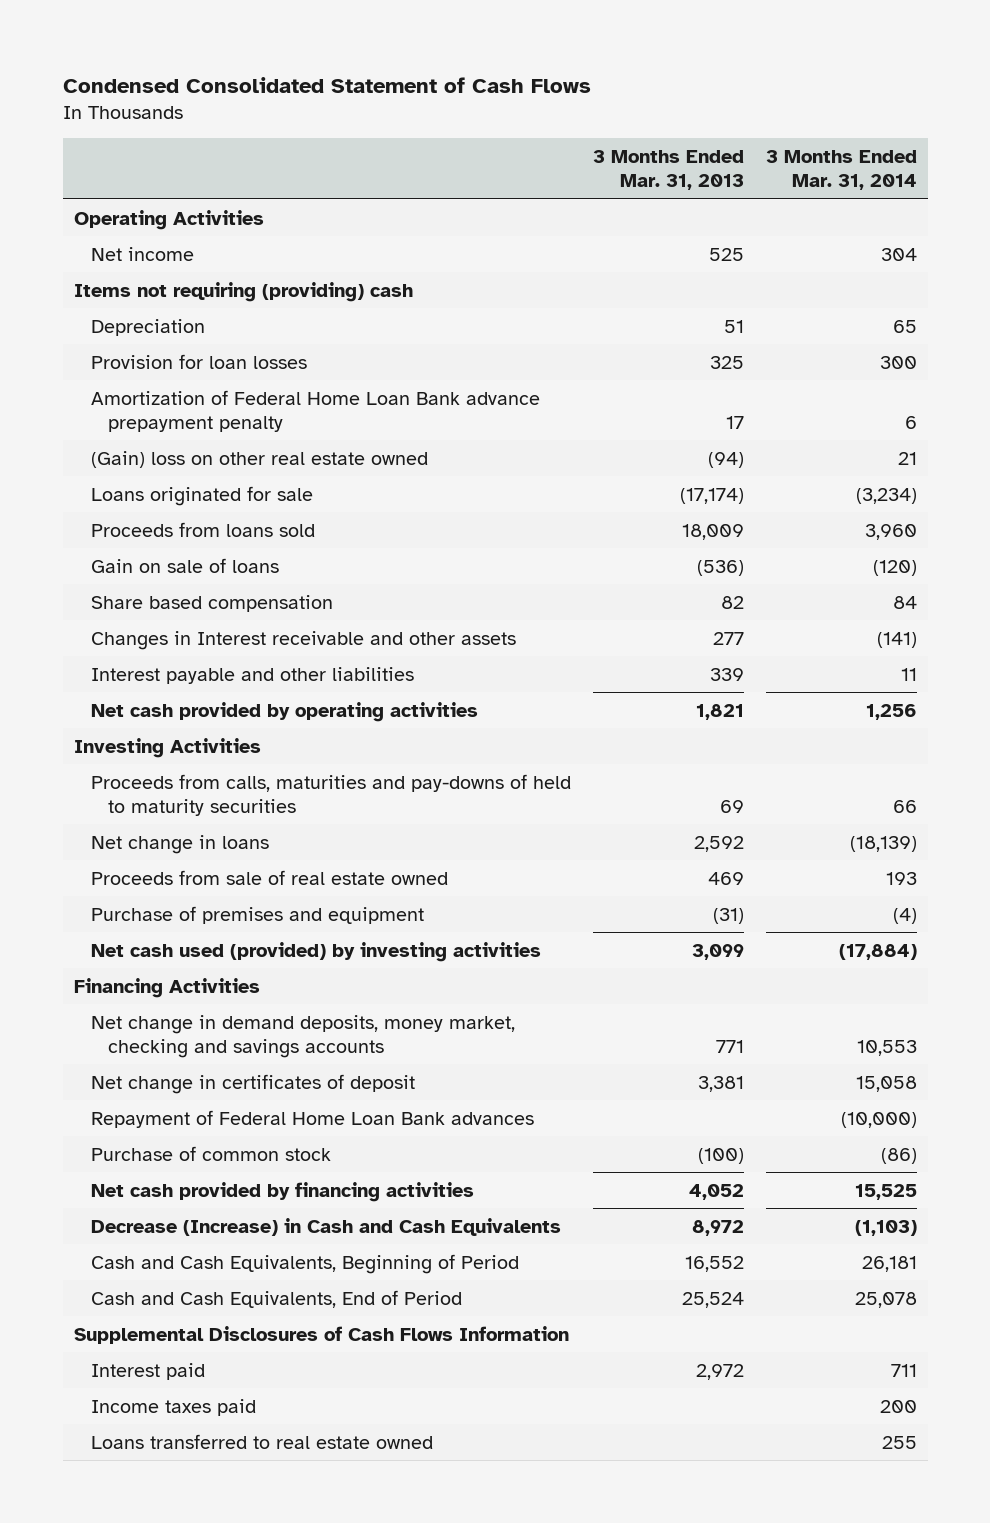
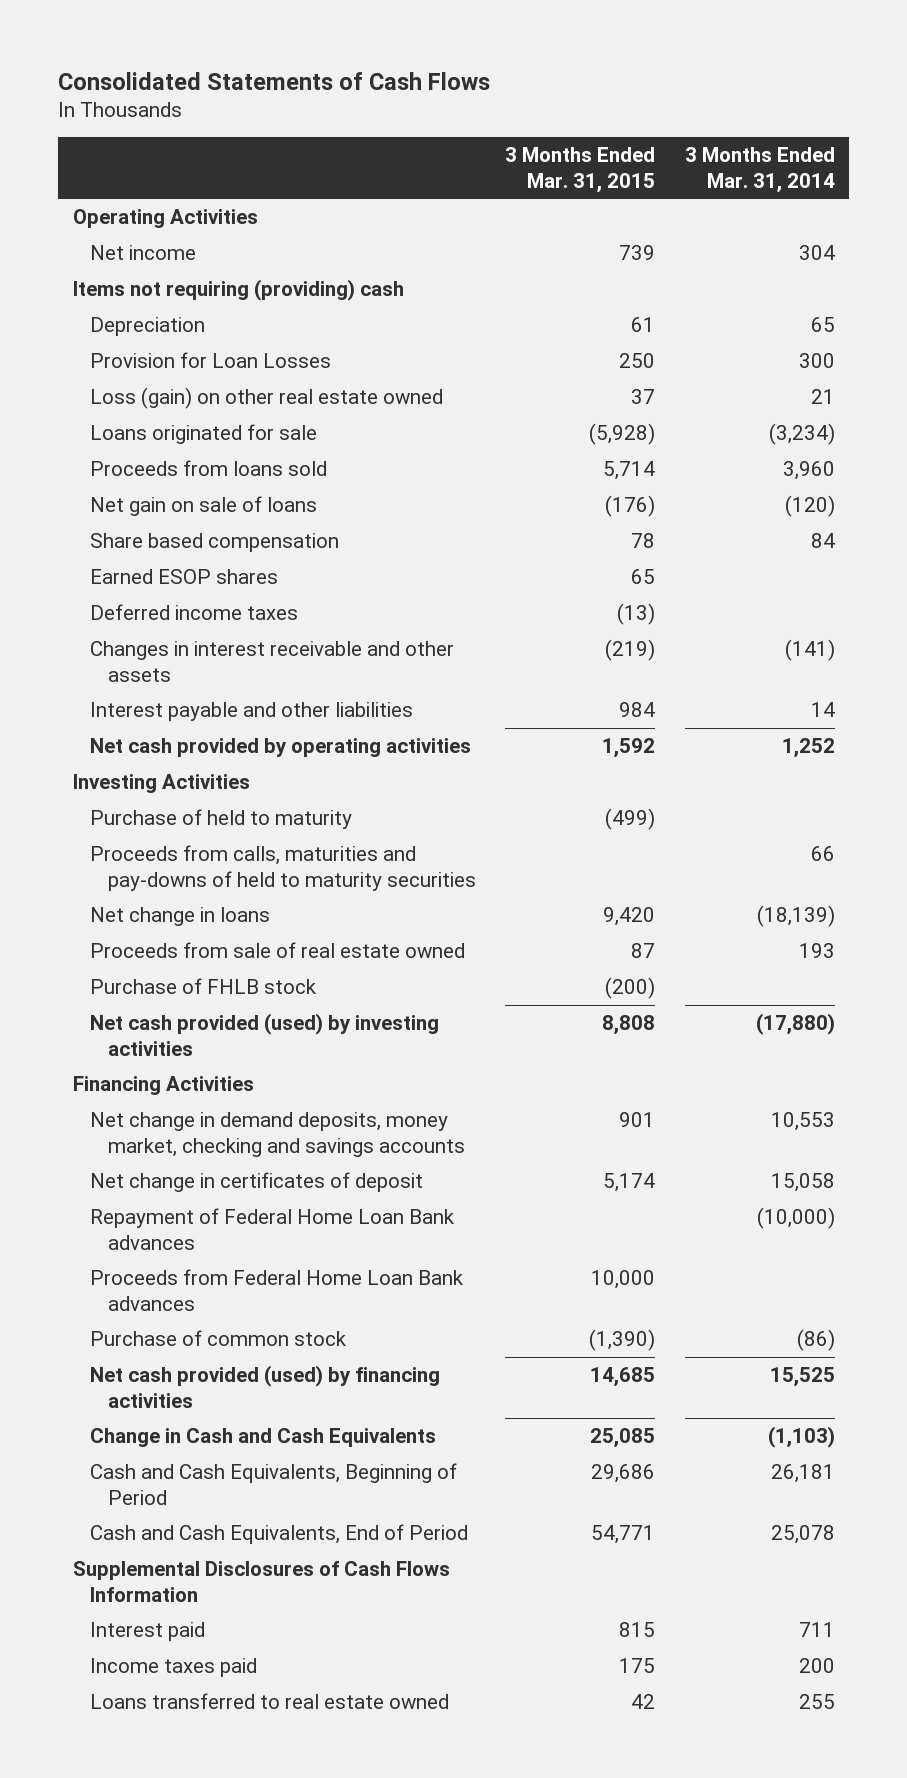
[62,76,591,93] Condensed Consolidated Statement of Cash Flows -> [58,71,491,90] Consolidated Statements of Cash Flows
[592,150,744,191] 3 Months Ended Mar. 31, 2013 -> none
none -> [505,147,656,193] 3 Months Ended Mar. 31, 2015
[90,389,540,432] Amortization of Federal Home Loan Bank advance prepayment penalty -> none
[90,353,307,369] Provision for loan losses -> [90,351,332,368] Provision for Loan Losses
[90,450,428,468] (Gain) loss on other real estate owned -> [90,386,444,409] Loss (gain) on other real estate owned
[90,557,279,573] Gain on sale of loans -> [90,495,318,516] Net gain on sale of loans
none -> [90,568,279,584] Earned ESOP shares
none -> [90,603,299,620] Deferred income taxes
[90,630,516,650] Changes in Interest receivable and other assets -> [90,640,455,682] Changes in interest receivable and other assets
[900,667,917,681] 11 -> [810,701,835,717] 14
[865,703,917,720] 1,256 -> [781,737,835,758] 1,252
none -> [90,808,353,829] Purchase of held to maturity
[90,905,424,924] Purchase of premises and equipment -> none
none -> [90,977,317,994] Purchase of FHLB stock
[90,941,541,962] Net cash used (provided) by investing activities -> [90,1012,440,1056] Net cash provided (used) by investing activities
[838,943,917,960] (17,884) -> [755,1012,835,1035] (17,880)
none -> [90,1268,464,1311] Proceeds from Federal Home Loan Bank advances
[90,1181,474,1202] Net cash provided by financing activities -> [90,1364,441,1408] Net cash provided (used) by financing activities
[90,1217,561,1236] Decrease (Increase) in Cash and Cash Equivalents -> [90,1427,437,1447] Change in Cash and Cash Equivalents

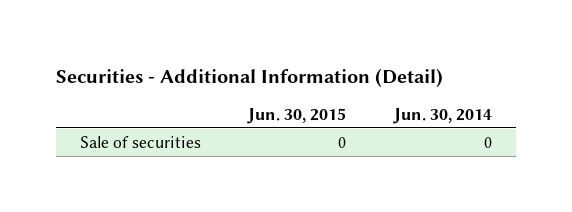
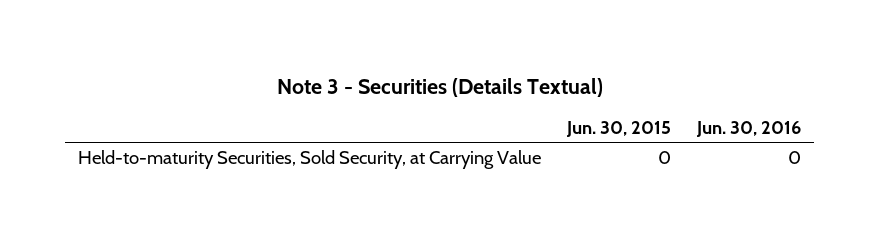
[56,68,444,89] Securities - Additional Information (Detail) -> [276,77,603,97] Note 3 - Securities (Details Textual)
[392,107,492,124] Jun. 30, 2014 -> none
none -> [696,120,802,137] Jun. 30, 2016
[79,136,201,149] Sale of securities -> [77,150,541,170] Held-to-maturity Securities, Sold Security, at Carrying Value

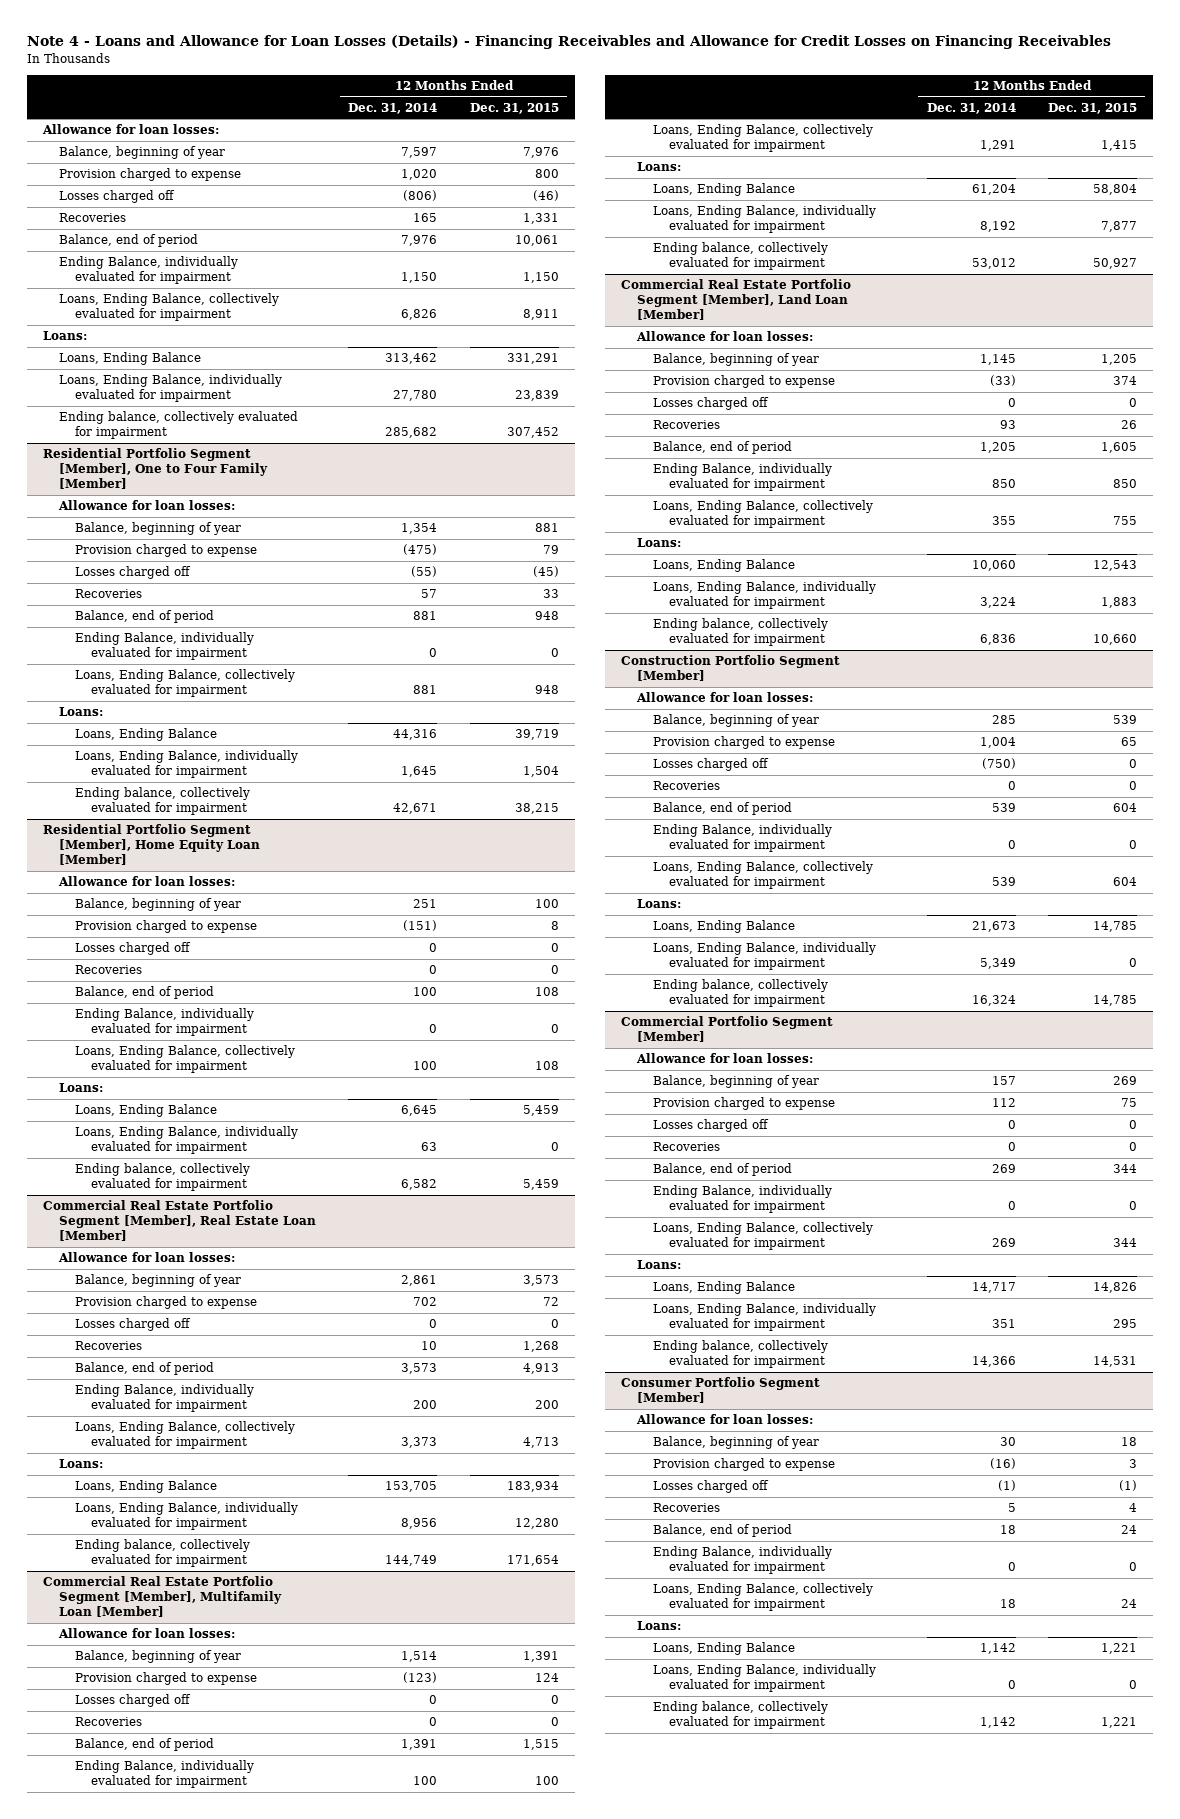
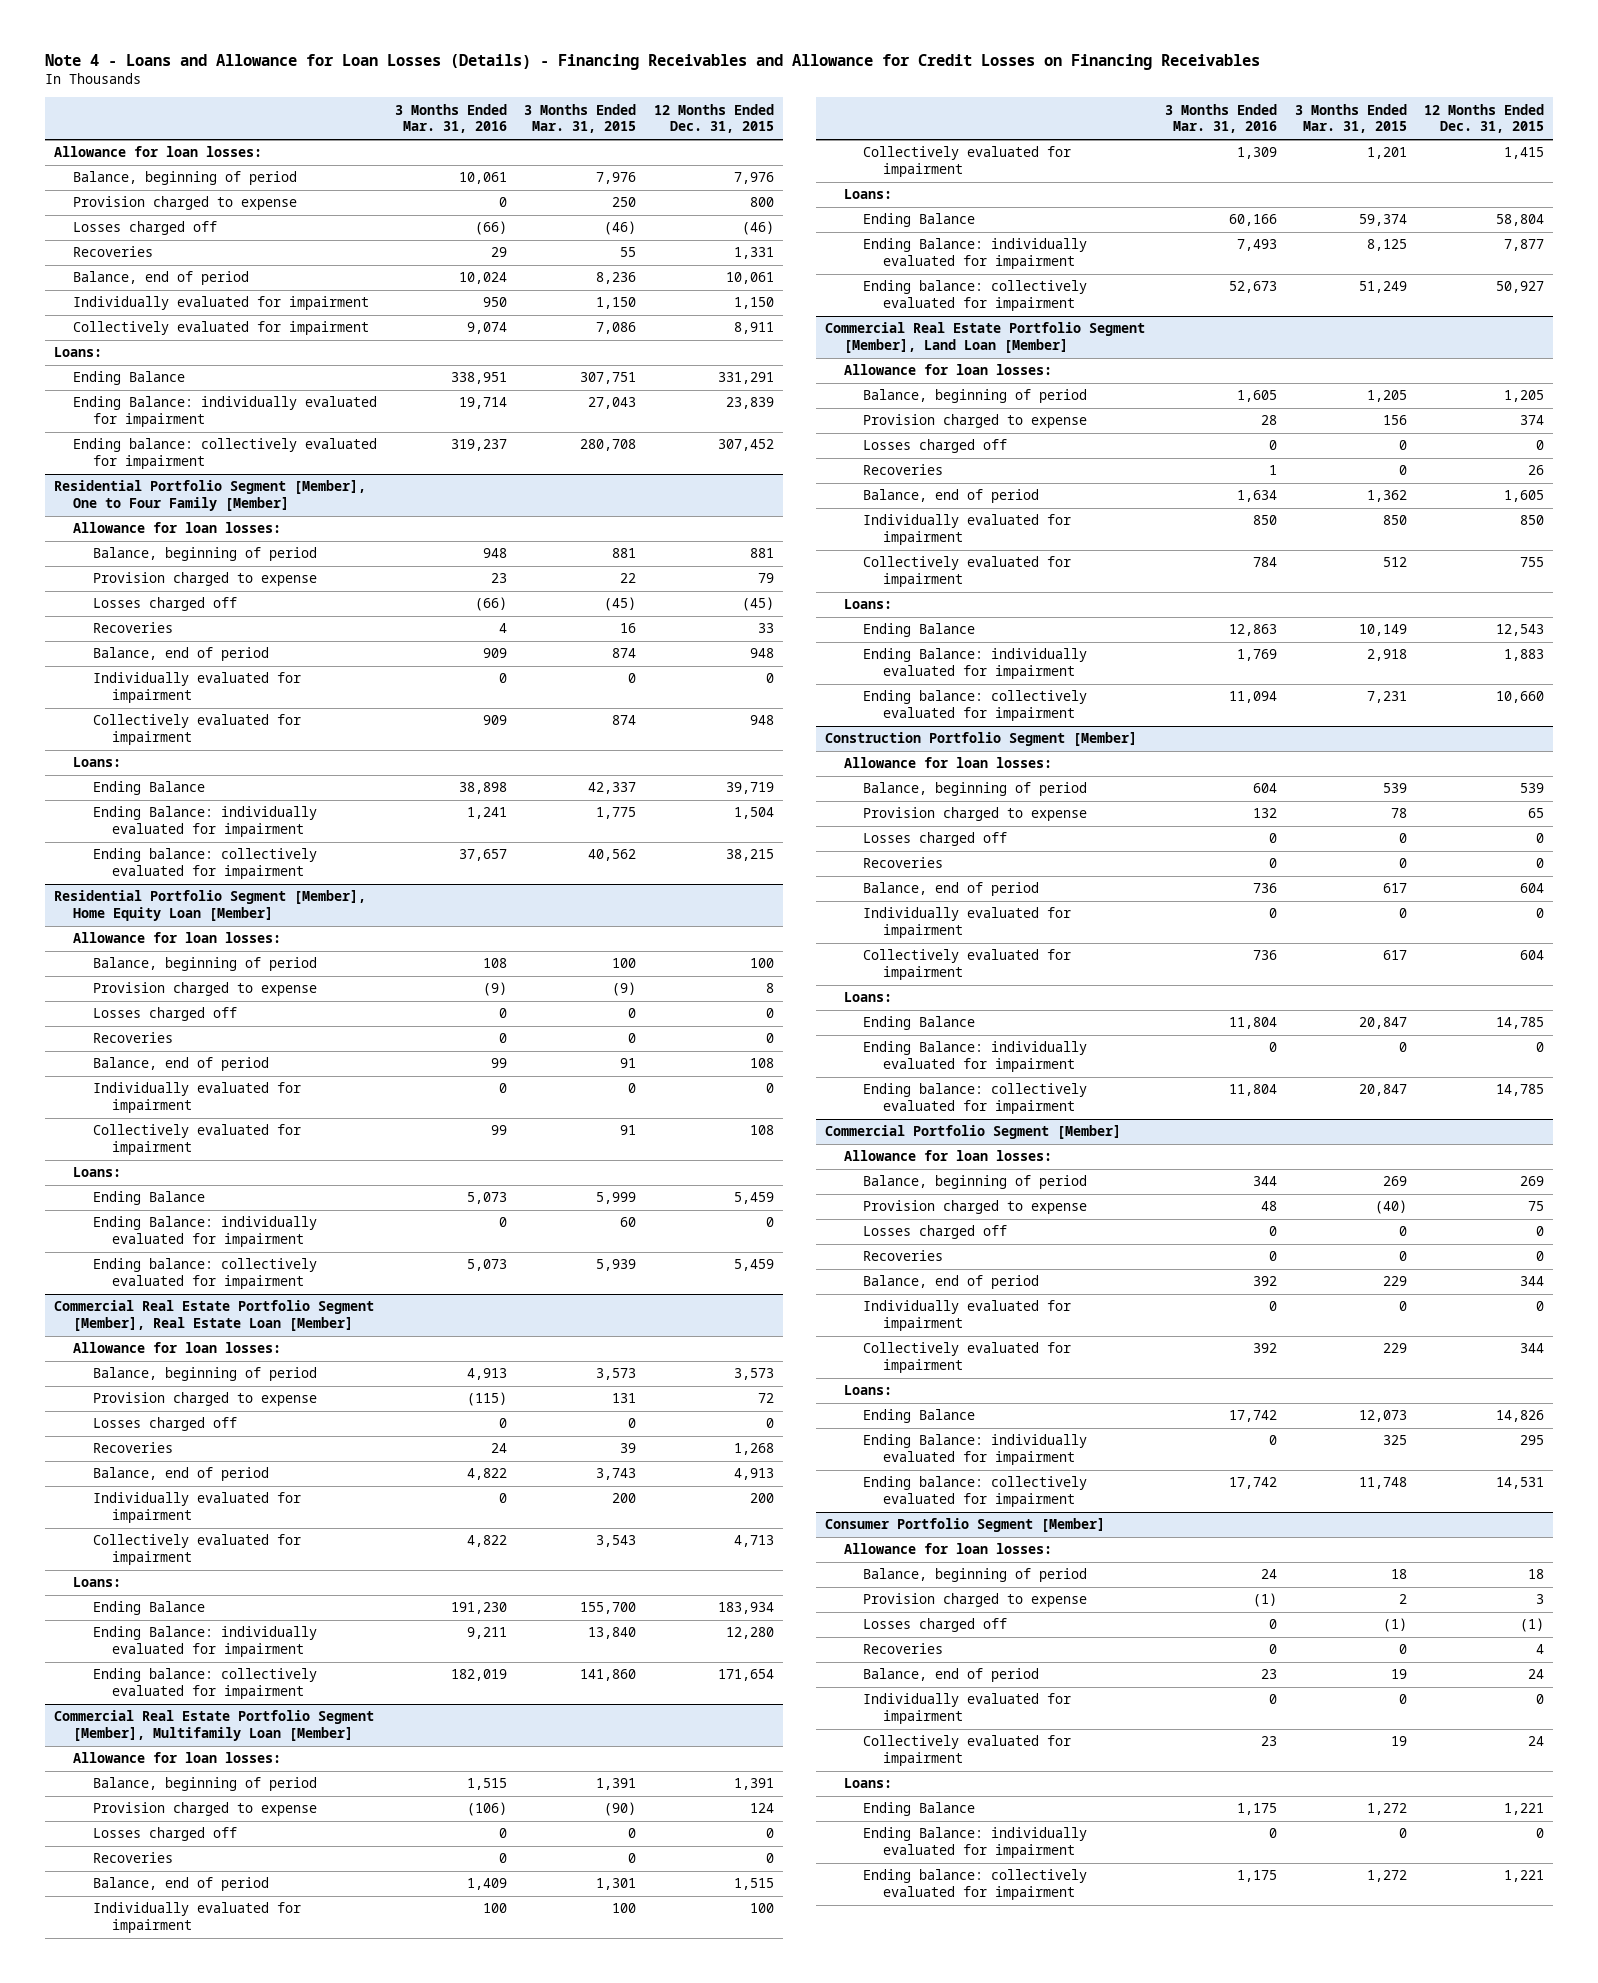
[348,102,438,114] Dec. 31, 2014 -> none
none -> [394,103,507,134] 3 Months Ended Mar. 31, 2016
none -> [524,103,637,134] 3 Months Ended Mar. 31, 2015
[59,146,226,160] Balance, beginning of year -> [73,171,298,186] Balance, beginning of period
[59,256,239,285] Ending Balance, individually evaluated for impairment -> [73,296,370,311] Individually evaluated for impairment
[59,293,280,322] Loans, Ending Balance, collectively evaluated for impairment -> [73,321,370,336] Collectively evaluated for impairment
[59,352,202,366] Loans, Ending Balance -> [73,371,186,386] Ending Balance
[59,374,283,403] Loans, Ending Balance, individually evaluated for impairment -> [73,396,378,428] Ending Balance: individually evaluated for impairment
[59,411,299,440] Ending balance, collectively evaluated for impairment -> [73,438,378,470] Ending balance: collectively evaluated for impairment
[74,522,241,536] Balance, beginning of year -> [92,547,317,562] Balance, beginning of period
[74,632,254,661] Ending Balance, individually evaluated for impairment -> [92,672,301,704] Individually evaluated for impairment
[74,669,295,698] Loans, Ending Balance, collectively evaluated for impairment -> [92,714,301,746] Collectively evaluated for impairment
[74,728,217,742] Loans, Ending Balance -> [92,781,205,796] Ending Balance
[74,750,298,779] Loans, Ending Balance, individually evaluated for impairment -> [92,806,317,838] Ending Balance: individually evaluated for impairment
[74,787,250,816] Ending balance, collectively evaluated for impairment -> [92,848,317,880] Ending balance: collectively evaluated for impairment
[74,898,241,912] Balance, beginning of year -> [92,957,317,972] Balance, beginning of period
[74,1008,254,1037] Ending Balance, individually evaluated for impairment -> [92,1082,301,1114] Individually evaluated for impairment
[74,1045,295,1074] Loans, Ending Balance, collectively evaluated for impairment -> [92,1124,301,1156] Collectively evaluated for impairment
[74,1104,217,1118] Loans, Ending Balance -> [92,1191,205,1206] Ending Balance
[74,1126,298,1155] Loans, Ending Balance, individually evaluated for impairment -> [92,1216,317,1248] Ending Balance: individually evaluated for impairment
[74,1163,250,1192] Ending balance, collectively evaluated for impairment -> [92,1258,317,1290] Ending balance: collectively evaluated for impairment
[74,1274,241,1288] Balance, beginning of year -> [92,1367,317,1382] Balance, beginning of period
[74,1384,254,1413] Ending Balance, individually evaluated for impairment -> [92,1492,301,1524] Individually evaluated for impairment
[74,1421,295,1450] Loans, Ending Balance, collectively evaluated for impairment -> [92,1534,301,1566] Collectively evaluated for impairment
[74,1480,217,1494] Loans, Ending Balance -> [92,1601,205,1616] Ending Balance
[74,1502,298,1531] Loans, Ending Balance, individually evaluated for impairment -> [92,1626,317,1658] Ending Balance: individually evaluated for impairment
[74,1539,250,1568] Ending balance, collectively evaluated for impairment -> [92,1668,317,1700] Ending balance: collectively evaluated for impairment
[74,1650,241,1664] Balance, beginning of year -> [92,1777,317,1792] Balance, beginning of period
[74,1760,254,1789] Ending Balance, individually evaluated for impairment -> [92,1902,301,1934] Individually evaluated for impairment
[652,124,873,153] Loans, Ending Balance, collectively evaluated for impairment -> [863,146,1072,178] Collectively evaluated for impairment
[652,183,795,197] Loans, Ending Balance -> [863,213,976,228] Ending Balance
[652,205,876,234] Loans, Ending Balance, individually evaluated for impairment -> [863,238,1088,270] Ending Balance: individually evaluated for impairment
[652,242,828,271] Ending balance, collectively evaluated for impairment -> [863,280,1088,312] Ending balance: collectively evaluated for impairment
[652,353,819,367] Balance, beginning of year -> [863,389,1088,404] Balance, beginning of period
[652,463,832,492] Ending Balance, individually evaluated for impairment -> [863,514,1072,546] Individually evaluated for impairment
[652,500,873,529] Loans, Ending Balance, collectively evaluated for impairment -> [863,556,1072,588] Collectively evaluated for impairment
[652,559,795,573] Loans, Ending Balance -> [863,623,976,638] Ending Balance
[652,581,876,610] Loans, Ending Balance, individually evaluated for impairment -> [863,648,1088,680] Ending Balance: individually evaluated for impairment
[652,618,828,647] Ending balance, collectively evaluated for impairment -> [863,690,1088,722] Ending balance: collectively evaluated for impairment
[652,714,819,728] Balance, beginning of year -> [863,782,1088,797] Balance, beginning of period
[652,824,832,853] Ending Balance, individually evaluated for impairment -> [863,907,1072,939] Individually evaluated for impairment
[652,861,873,890] Loans, Ending Balance, collectively evaluated for impairment -> [863,949,1072,981] Collectively evaluated for impairment
[652,920,795,934] Loans, Ending Balance -> [863,1016,976,1031] Ending Balance
[652,942,876,971] Loans, Ending Balance, individually evaluated for impairment -> [863,1041,1088,1073] Ending Balance: individually evaluated for impairment
[652,979,828,1008] Ending balance, collectively evaluated for impairment -> [863,1083,1088,1115] Ending balance: collectively evaluated for impairment
[652,1075,819,1089] Balance, beginning of year -> [863,1175,1088,1190] Balance, beginning of period
[652,1185,832,1214] Ending Balance, individually evaluated for impairment -> [863,1300,1072,1332] Individually evaluated for impairment
[652,1222,873,1251] Loans, Ending Balance, collectively evaluated for impairment -> [863,1342,1072,1374] Collectively evaluated for impairment
[652,1281,795,1295] Loans, Ending Balance -> [863,1409,976,1424] Ending Balance
[652,1303,876,1332] Loans, Ending Balance, individually evaluated for impairment -> [863,1434,1088,1466] Ending Balance: individually evaluated for impairment
[652,1340,828,1369] Ending balance, collectively evaluated for impairment -> [863,1476,1088,1508] Ending balance: collectively evaluated for impairment
[652,1436,819,1450] Balance, beginning of year -> [863,1568,1088,1583] Balance, beginning of period
[652,1546,832,1575] Ending Balance, individually evaluated for impairment -> [863,1693,1072,1725] Individually evaluated for impairment
[652,1583,873,1612] Loans, Ending Balance, collectively evaluated for impairment -> [863,1735,1072,1767] Collectively evaluated for impairment
[652,1642,795,1656] Loans, Ending Balance -> [863,1802,976,1817] Ending Balance
[652,1664,876,1693] Loans, Ending Balance, individually evaluated for impairment -> [863,1827,1088,1859] Ending Balance: individually evaluated for impairment
[652,1701,828,1730] Ending balance, collectively evaluated for impairment -> [863,1869,1088,1901] Ending balance: collectively evaluated for impairment

